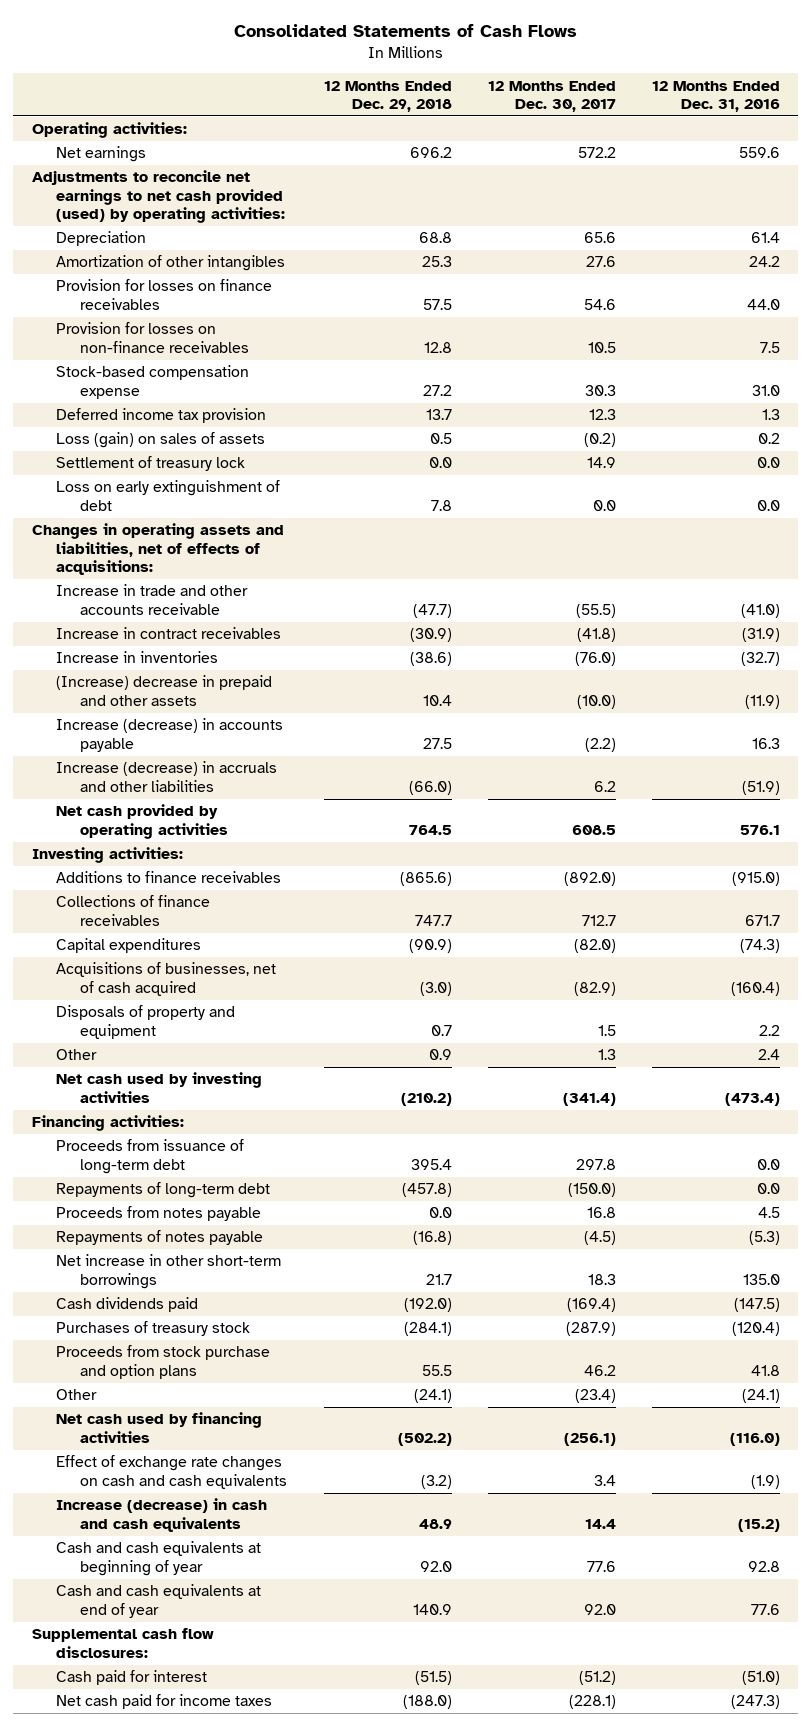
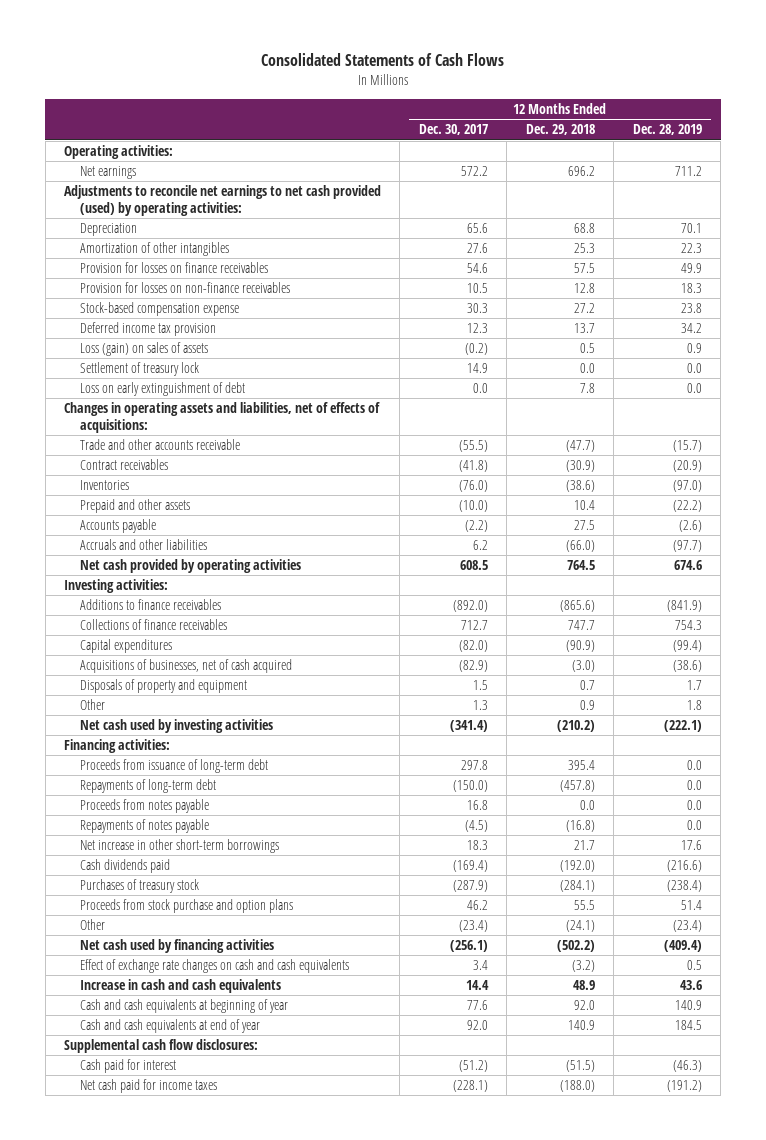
[652,80,781,113] 12 Months Ended Dec. 31, 2016 -> none
none -> [632,124,702,136] Dec. 28, 2019
[55,584,248,615] Increase in trade and other accounts receivable -> [80,439,241,451] Trade and other accounts receivable
[55,627,281,640] Increase in contract receivables -> [80,459,169,471] Contract receivables
[55,651,218,664] Increase in inventories -> [80,480,130,491] Inventories
[55,675,272,706] (Increase) decrease in prepaid and other assets -> [80,499,191,514] Prepaid and other assets
[55,718,283,752] Increase (decrease) in accounts payable -> [80,519,157,534] Accounts payable
[55,761,277,792] Increase (decrease) in accruals and other liabilities -> [80,539,208,551] Accruals and other liabilities
[55,1498,267,1532] Increase (decrease) in cash and cash equivalents -> [80,979,282,994] Increase in cash and cash equivalents

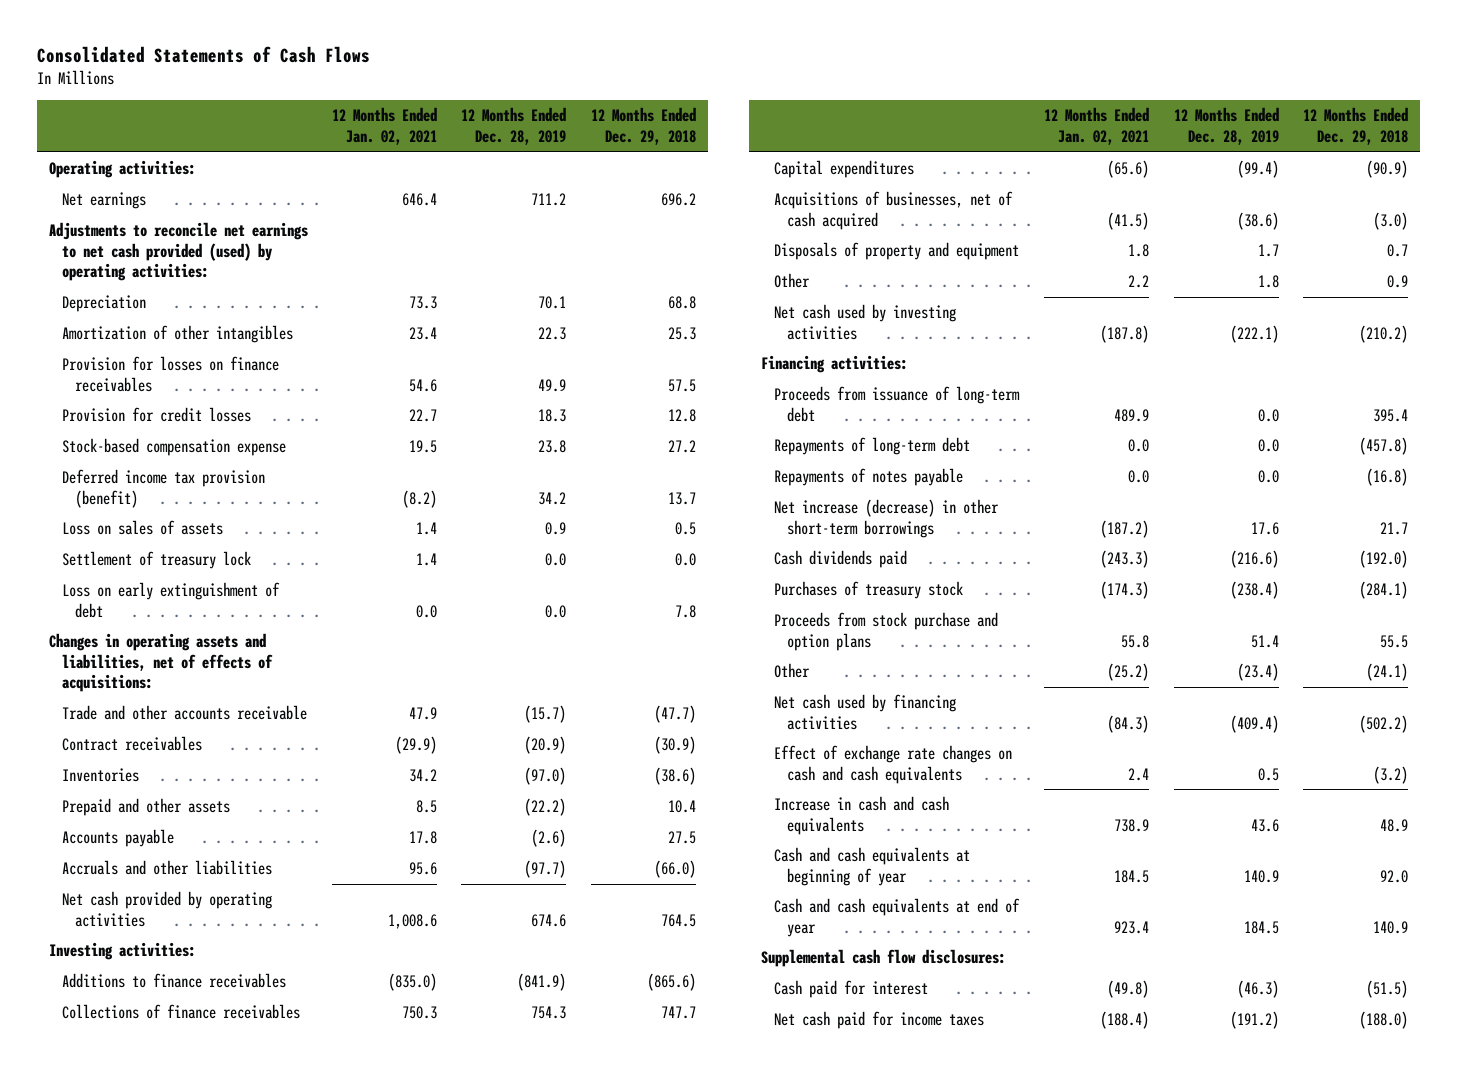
[418,124,488,136] Dec. 30, 2017 -> none
none -> [332,107,438,145] 12 Months Ended Jan. 02, 2021
[80,282,291,294] Provision for losses on non-finance receivables -> [61,407,251,423] Provision for credit losses
[80,322,217,337] Deferred income tax provision -> [61,469,265,508] Deferred income tax provision (benefit)
[80,342,209,357] Loss (gain) on sales of assets -> [61,520,223,536] Loss on sales of assets
[80,799,210,814] Proceeds from notes payable -> none
[80,839,280,854] Net increase in other short-term borrowings -> [774,499,1000,538] Net increase (decrease) in other short-term borrowings

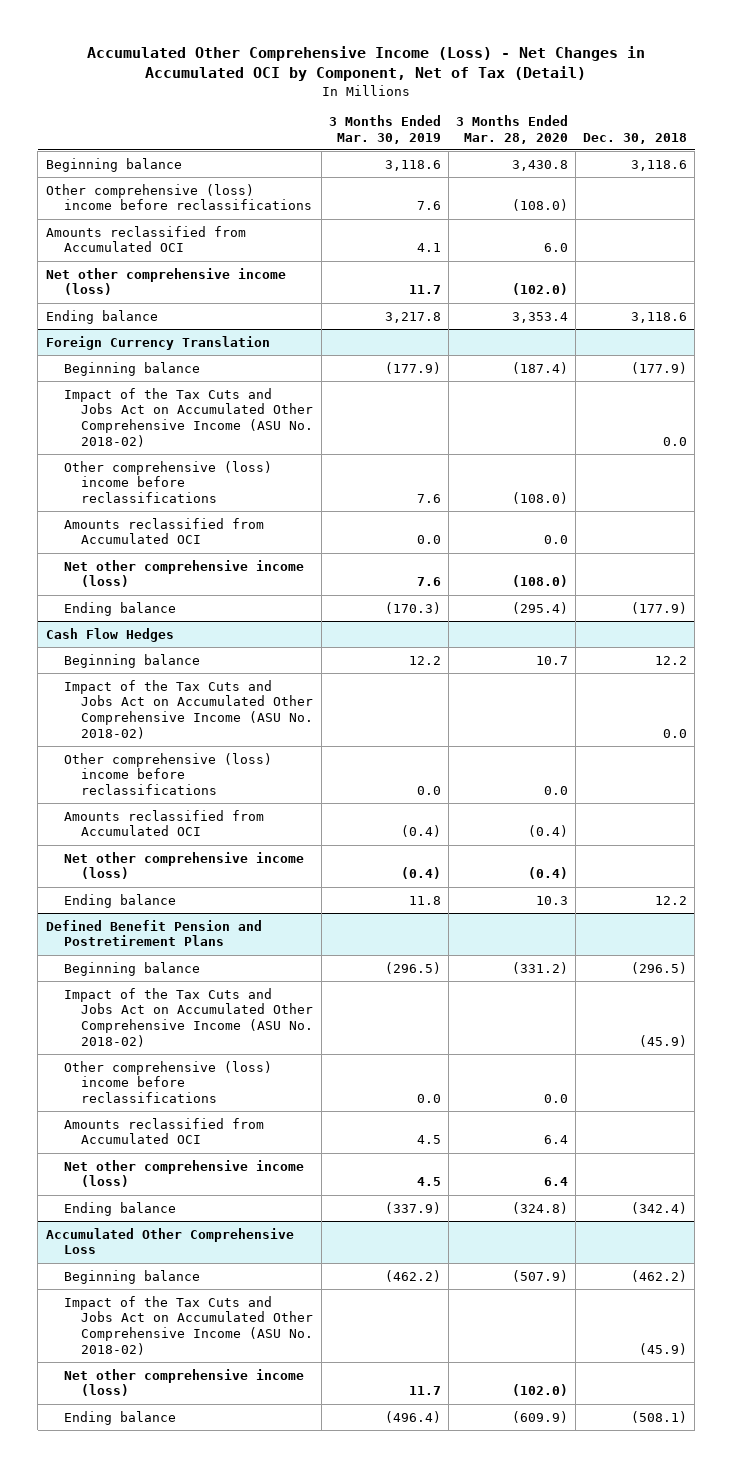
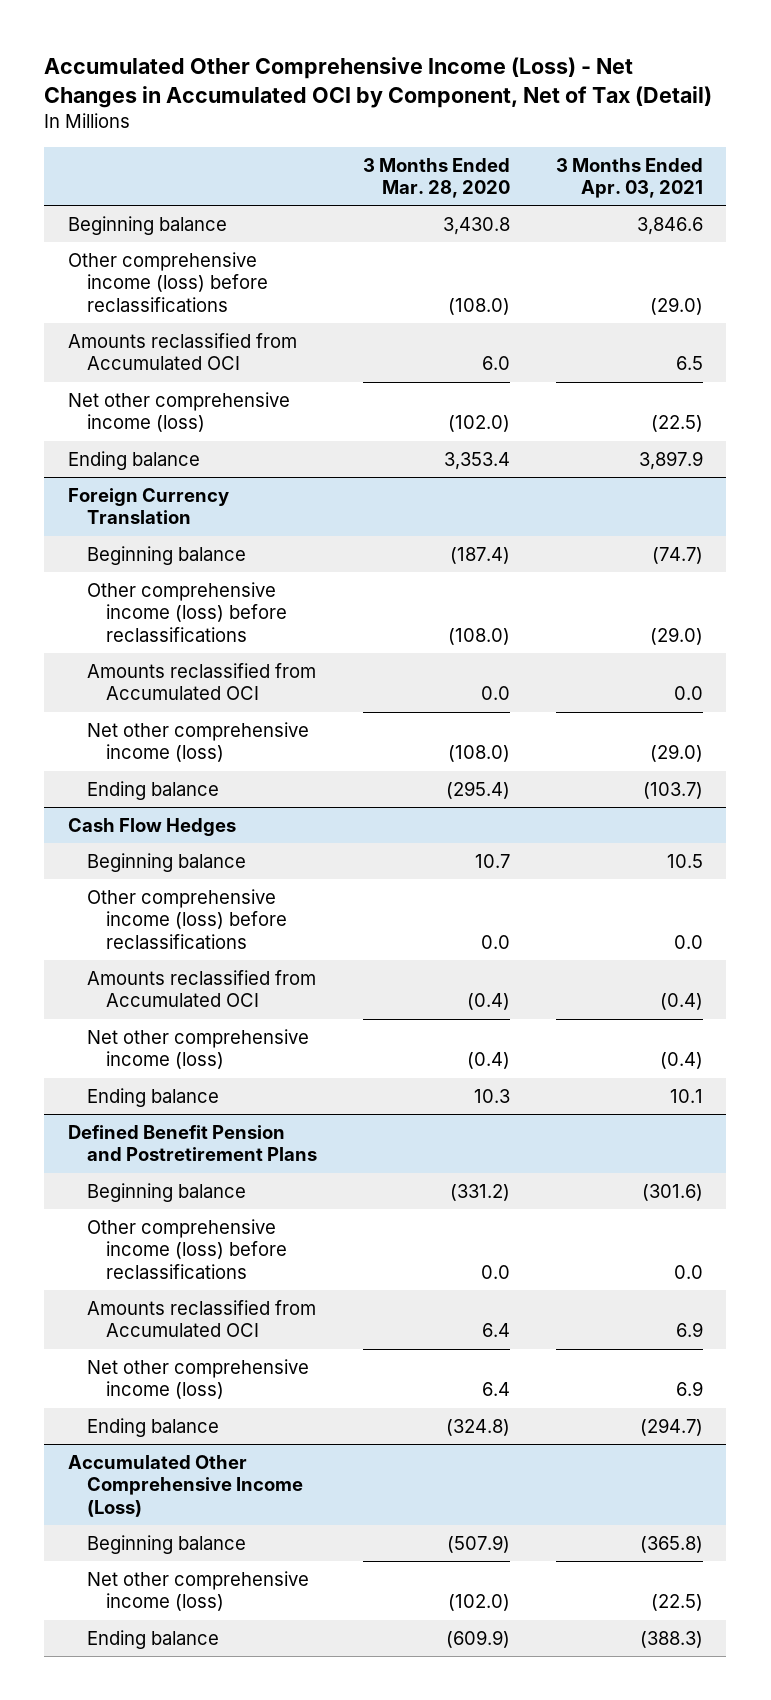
[328,114,441,144] 3 Months Ended Mar. 30, 2019 -> none
[583,132,688,144] Dec. 30, 2018 -> none
none -> [556,157,704,198] 3 Months Ended Apr. 03, 2021
[45,183,312,211] Other comprehensive (loss) income before reclassifications -> [67,252,268,312] Other comprehensive income (loss) before reclassifications
[63,387,314,448] Impact of the Tax Cuts and Jobs Act on Accumulated Other Comprehensive Income (ASU No. 2018-02) -> none
[63,460,272,504] Other comprehensive (loss) income before reclassifications -> [86,582,287,642] Other comprehensive income (loss) before reclassifications
[63,679,314,740] Impact of the Tax Cuts and Jobs Act on Accumulated Other Comprehensive Income (ASU No. 2018-02) -> none
[63,752,272,796] Other comprehensive (loss) income before reclassifications -> [86,889,287,949] Other comprehensive income (loss) before reclassifications
[63,987,314,1048] Impact of the Tax Cuts and Jobs Act on Accumulated Other Comprehensive Income (ASU No. 2018-02) -> none
[63,1060,272,1104] Other comprehensive (loss) income before reclassifications -> [86,1219,287,1279] Other comprehensive income (loss) before reclassifications
[45,1227,294,1255] Accumulated Other Comprehensive Loss -> [67,1455,303,1517] Accumulated Other Comprehensive Income (Loss)
[63,1295,314,1356] Impact of the Tax Cuts and Jobs Act on Accumulated Other Comprehensive Income (ASU No. 2018-02) -> none

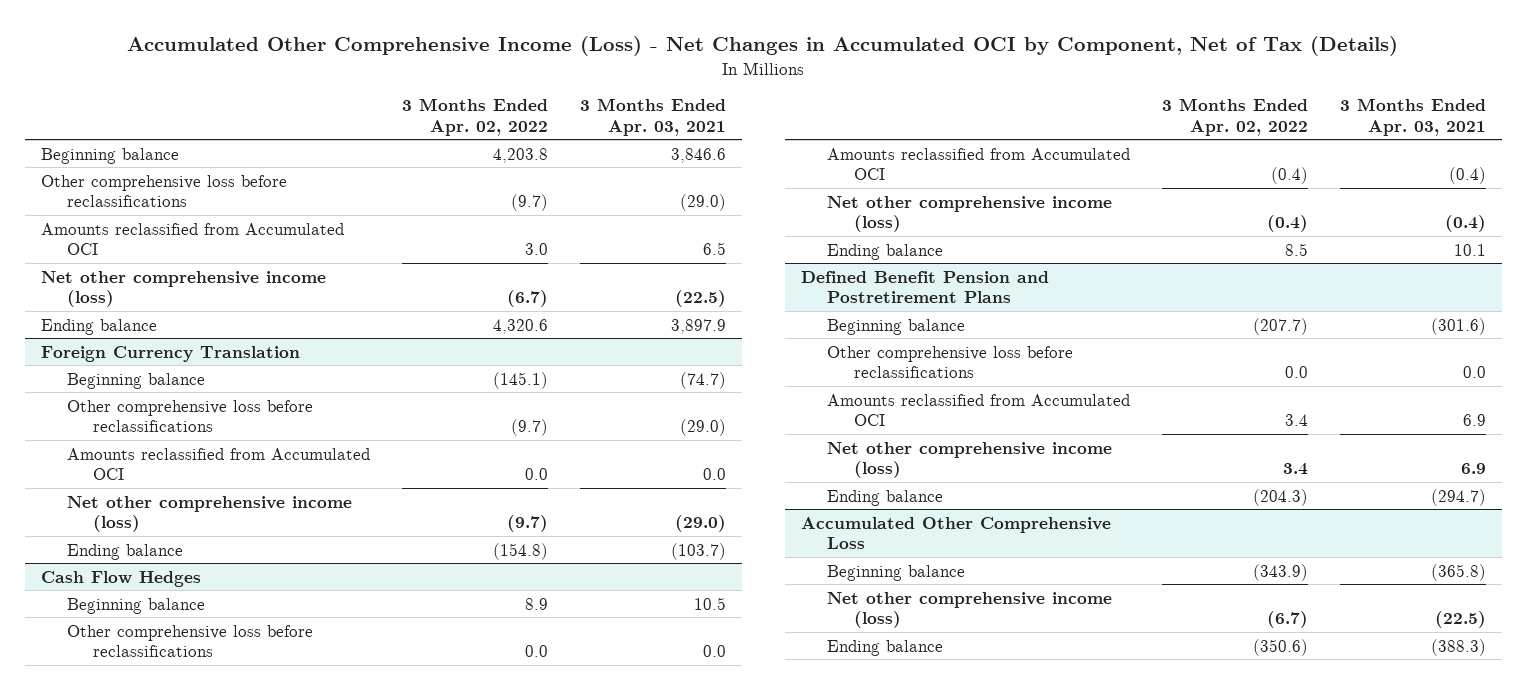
[44,56,713,108] Accumulated Other Comprehensive Income (Loss) - Net Changes in Accumulated OCI by Component, Net of Tax (Detail) -> [127,36,1399,57] Accumulated Other Comprehensive Income (Loss) - Net Changes in Accumulated OCI by Component, Net of Tax (Details)
[362,157,510,198] 3 Months Ended Mar. 28, 2020 -> none
none -> [401,98,548,136] 3 Months Ended Apr. 02, 2022
[67,252,268,312] Other comprehensive income (loss) before reclassifications -> [40,174,287,207] Other comprehensive loss before reclassifications
[86,582,287,642] Other comprehensive income (loss) before reclassifications -> [66,399,313,432] Other comprehensive loss before reclassifications
[86,889,287,949] Other comprehensive income (loss) before reclassifications -> [66,624,313,657] Other comprehensive loss before reclassifications
[86,1219,287,1279] Other comprehensive income (loss) before reclassifications -> [827,345,1074,378] Other comprehensive loss before reclassifications
[67,1455,303,1517] Accumulated Other Comprehensive Income (Loss) -> [801,516,1112,549] Accumulated Other Comprehensive Loss

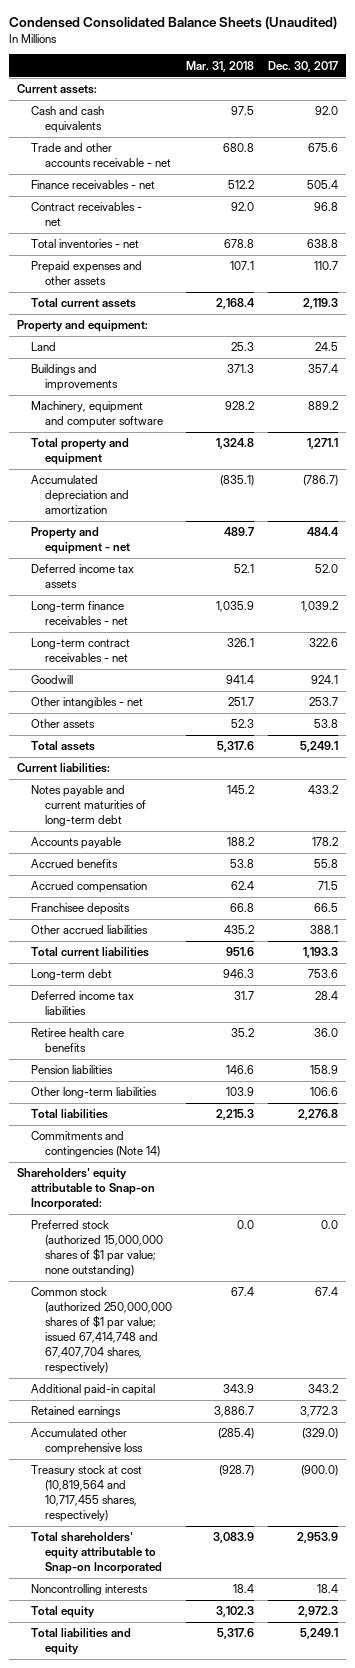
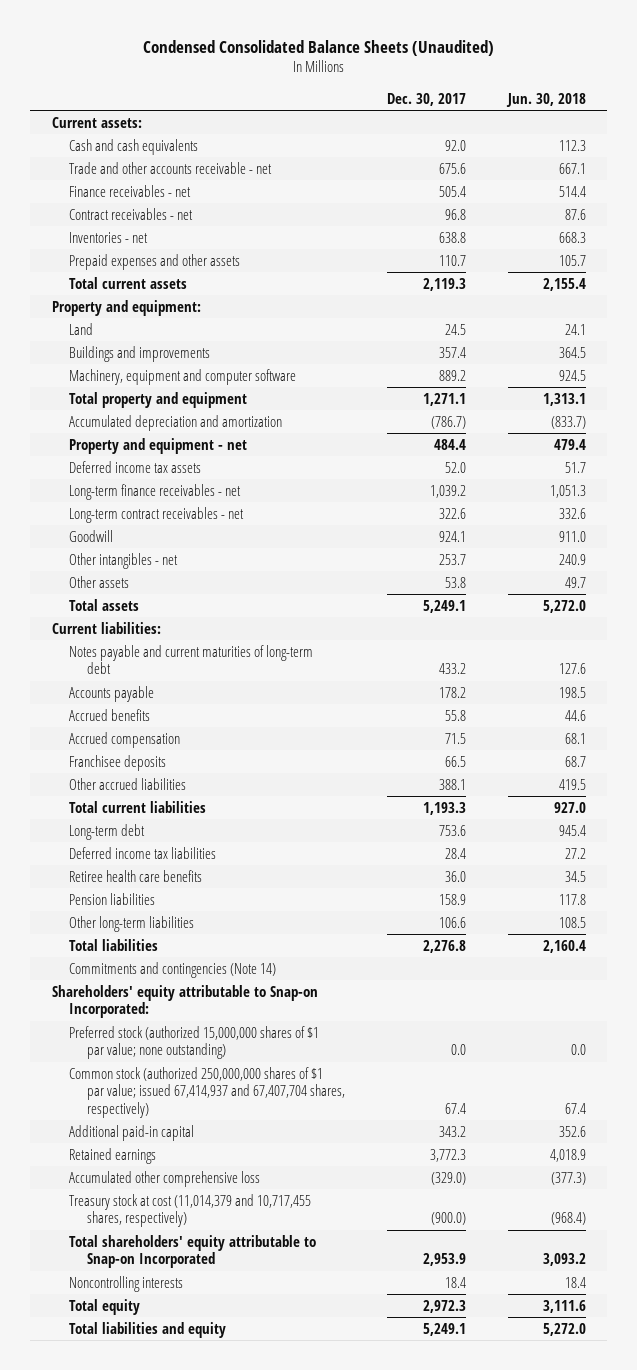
[186,60,255,72] Mar. 31, 2018 -> none
none -> [505,92,586,107] Jun. 30, 2018
[30,239,139,249] Total inventories - net -> [69,231,149,243] Inventories - net
[30,1287,173,1374] Common stock (authorized 250,000,000 shares of $1 par value; issued 67,414,748 and 67,407,704 shares, respectively) -> [69,1066,345,1118] Common stock (authorized 250,000,000 shares of $1 par value; issued 67,414,937 and 67,407,704 shares, respectively)
[30,1465,142,1523] Treasury stock at cost (10,819,564 and 10,717,455 shares, respectively) -> [69,1193,312,1228] Treasury stock at cost (11,014,379 and 10,717,455 shares, respectively)

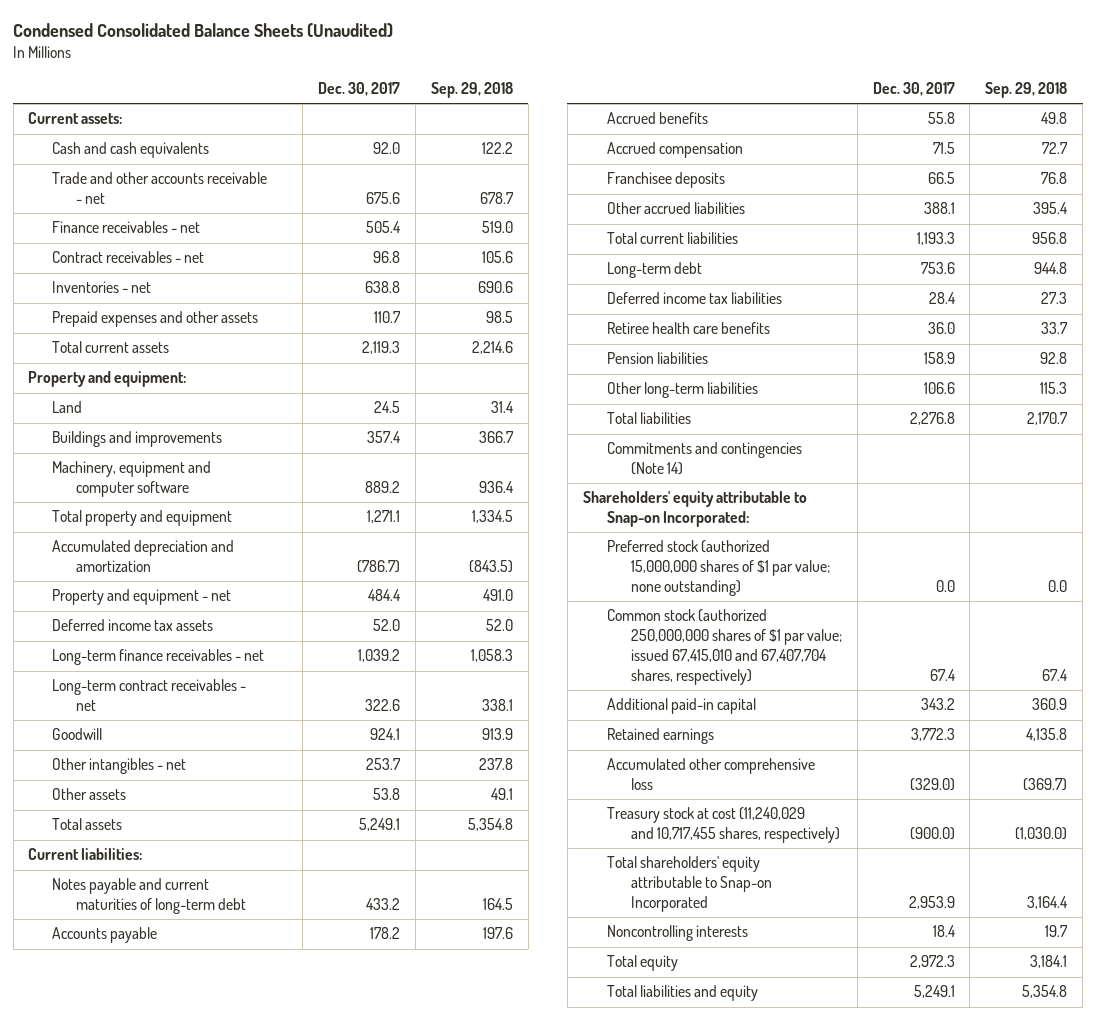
[505,92,586,107] Jun. 30, 2018 -> none
none -> [431,82,514,99] Sep. 29, 2018
[69,1066,345,1118] Common stock (authorized 250,000,000 shares of $1 par value; issued 67,414,937 and 67,407,704 shares, respectively) -> [606,609,842,686] Common stock (authorized 250,000,000 shares of $1 par value; issued 67,415,010 and 67,407,704 shares, respectively)
[69,1193,312,1228] Treasury stock at cost (11,014,379 and 10,717,455 shares, respectively) -> [606,807,840,844] Treasury stock at cost (11,240,029 and 10,717,455 shares, respectively)

